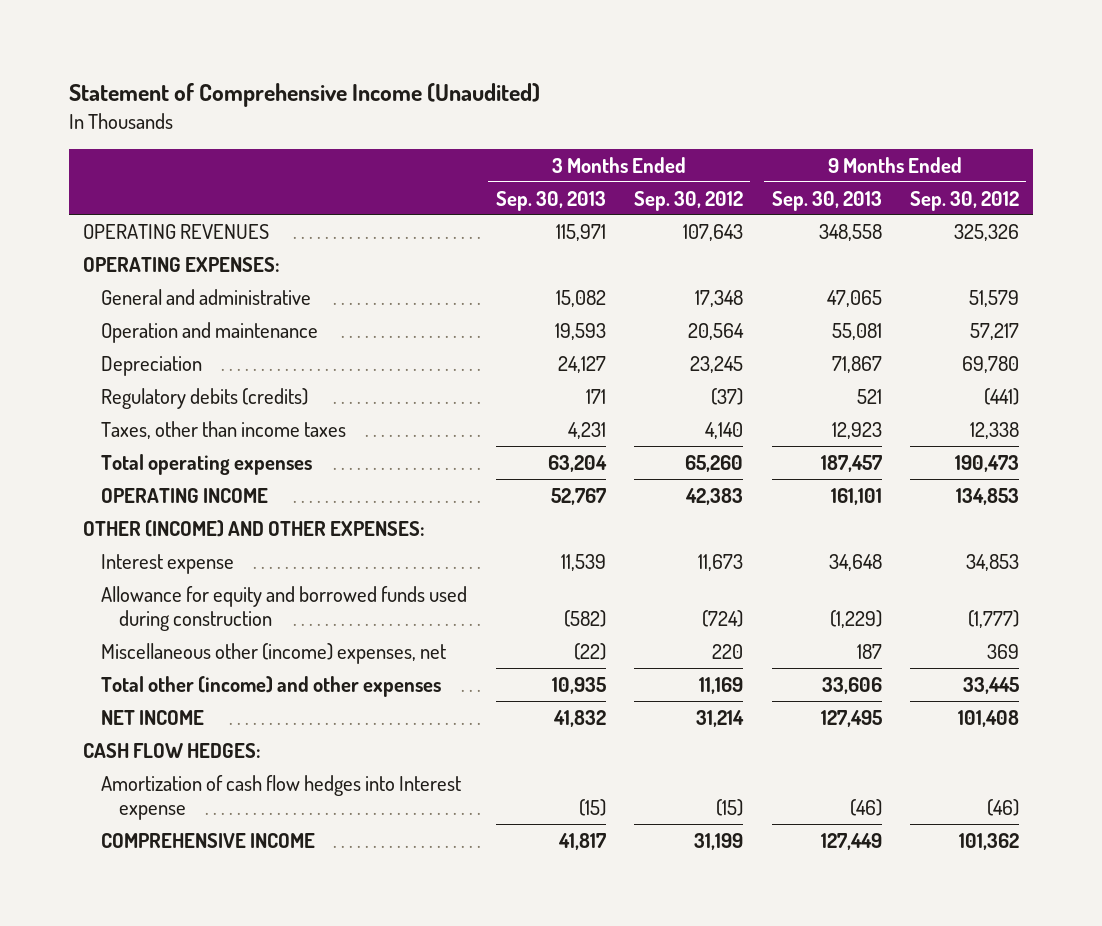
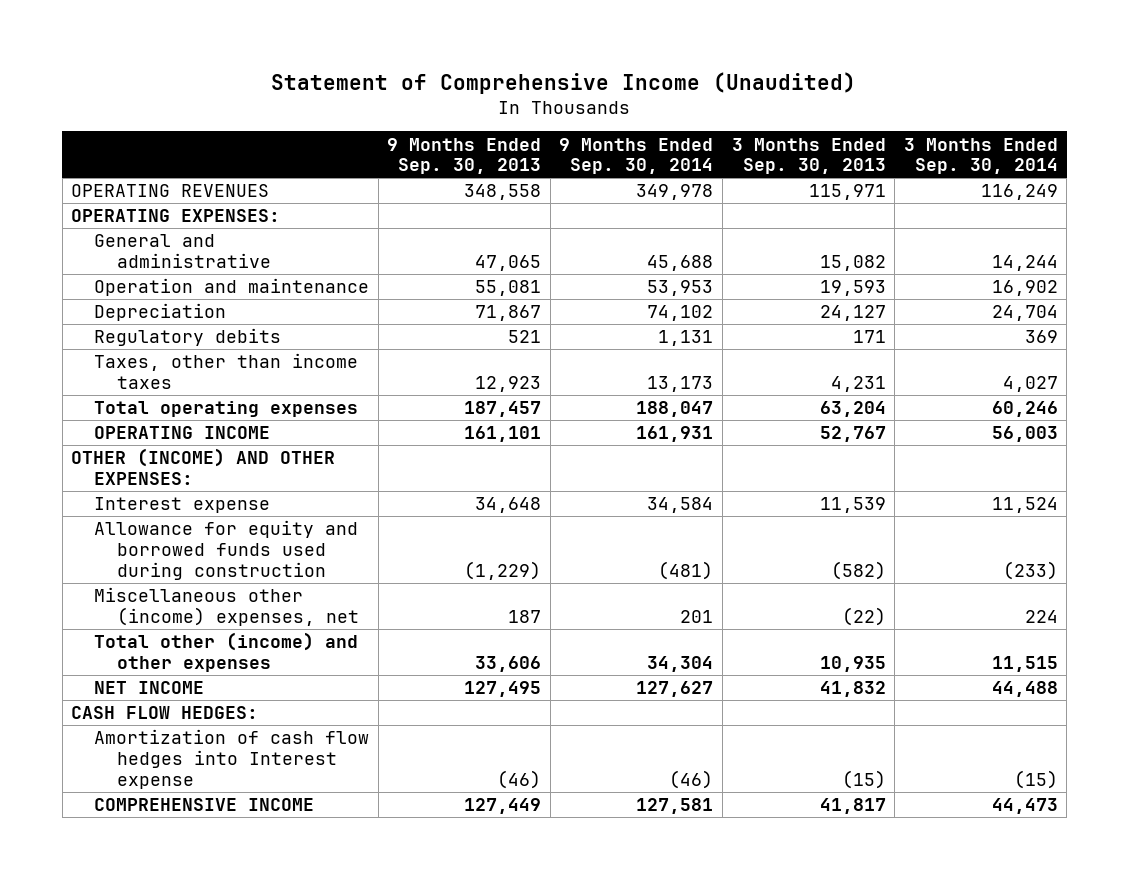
[634,190,744,211] Sep. 30, 2012 -> none
[910,190,1020,211] Sep. 30, 2012 -> none
none -> [559,137,714,175] 9 Months Ended Sep. 30, 2014
none -> [903,137,1058,175] 3 Months Ended Sep. 30, 2014
[101,387,309,409] Regulatory debits (credits) -> [94,328,282,347] Regulatory debits

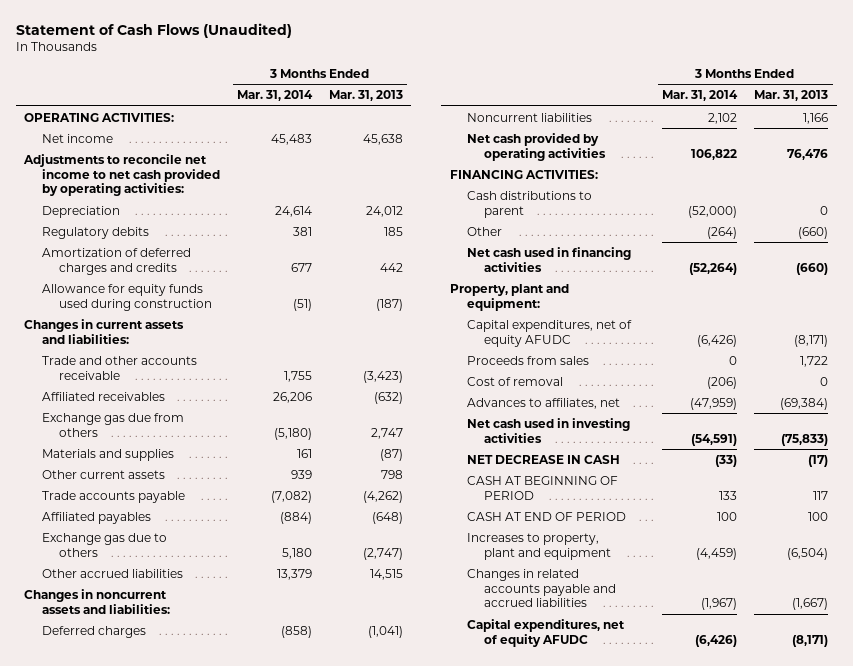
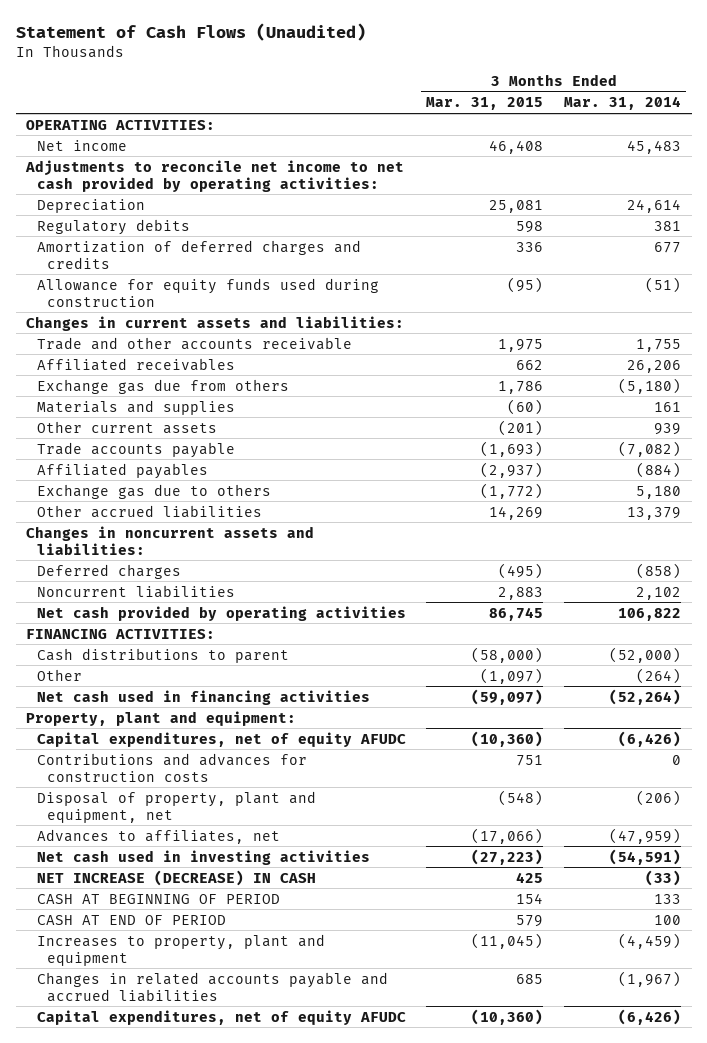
[328,90,403,102] Mar. 31, 2013 -> none
none -> [426,97,544,111] Mar. 31, 2015
[467,355,590,365] Proceeds from sales -> none
[467,376,564,386] Cost of removal -> none
none -> [36,752,307,782] Contributions and advances for construction costs
none -> [36,790,316,823] Disposal of property, plant and equipment, net
[467,454,621,464] NET DECREASE IN CASH -> [36,869,316,886] NET INCREASE (DECREASE) IN CASH

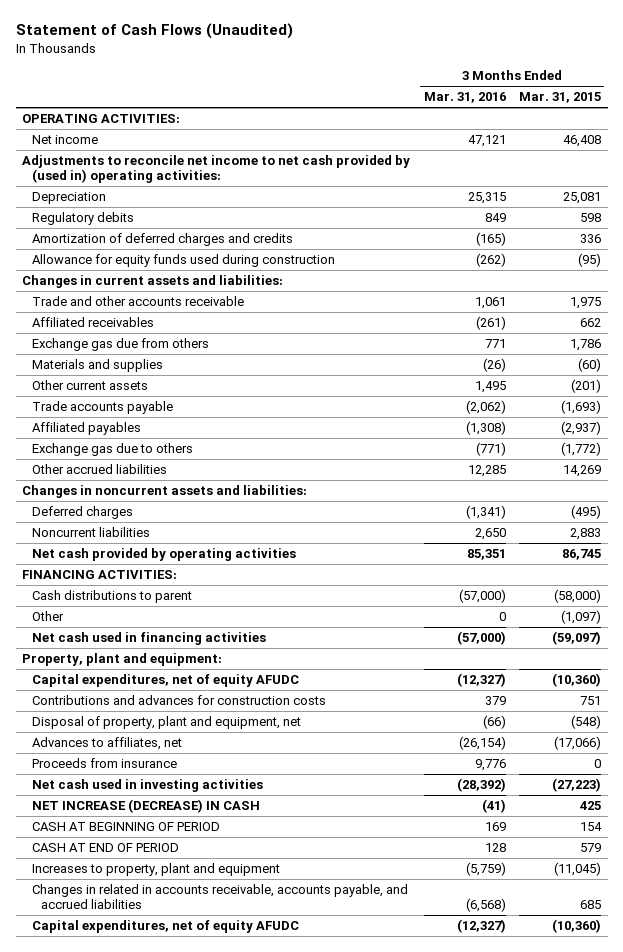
[564,96,682,111] Mar. 31, 2014 -> none
none -> [423,92,506,104] Mar. 31, 2016
[24,159,404,192] Adjustments to reconcile net income to net cash provided by operating activities: -> [22,154,411,184] Adjustments to reconcile net income to net cash provided by (used in) operating activities:
none -> [31,757,177,768] Proceeds from insurance
[36,971,388,1002] Changes in related accounts payable and accrued liabilities -> [31,883,408,910] Changes in related in accounts receivable, accounts payable, and accrued liabilities

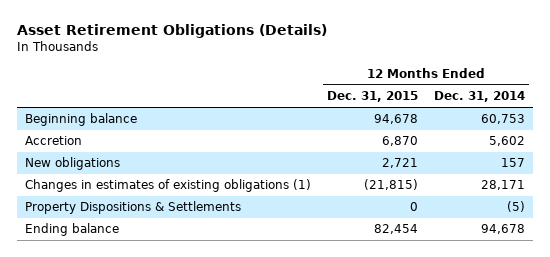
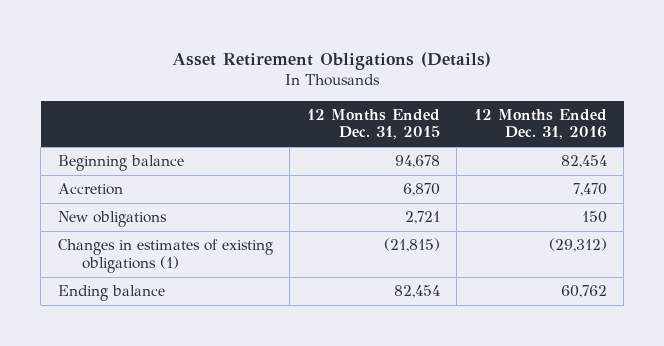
[434,91,526,103] Dec. 31, 2014 -> none
none -> [473,108,607,140] 12 Months Ended Dec. 31, 2016
[24,201,241,215] Property Dispositions & Settlements -> none

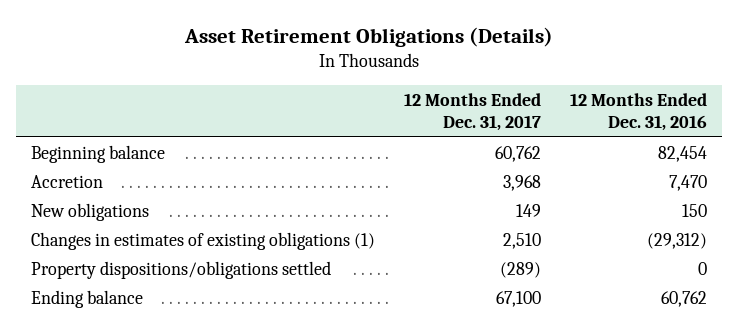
[306,108,440,140] 12 Months Ended Dec. 31, 2015 -> none
none -> [403,92,541,132] 12 Months Ended Dec. 31, 2017
none -> [30,260,331,279] Property dispositions/obligations settled

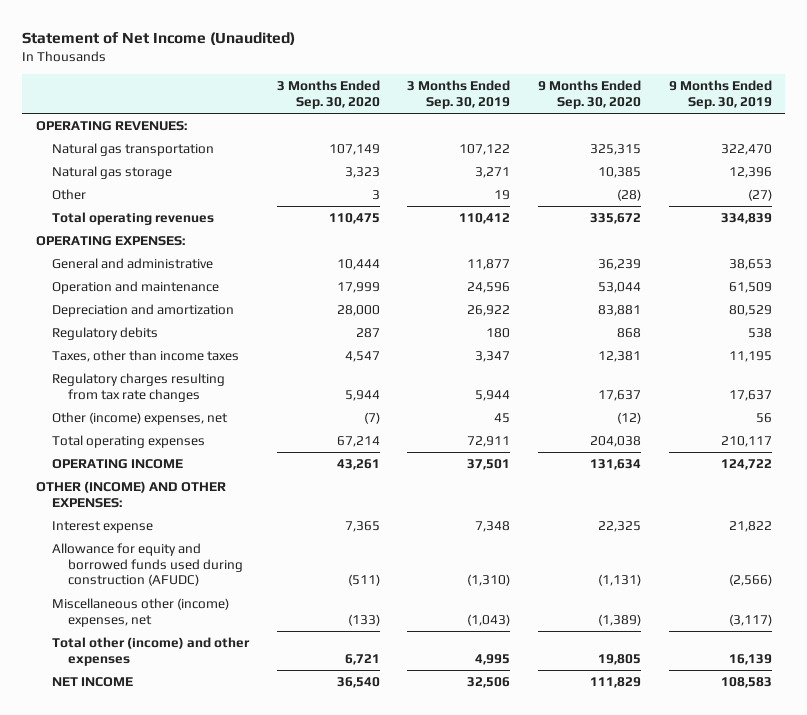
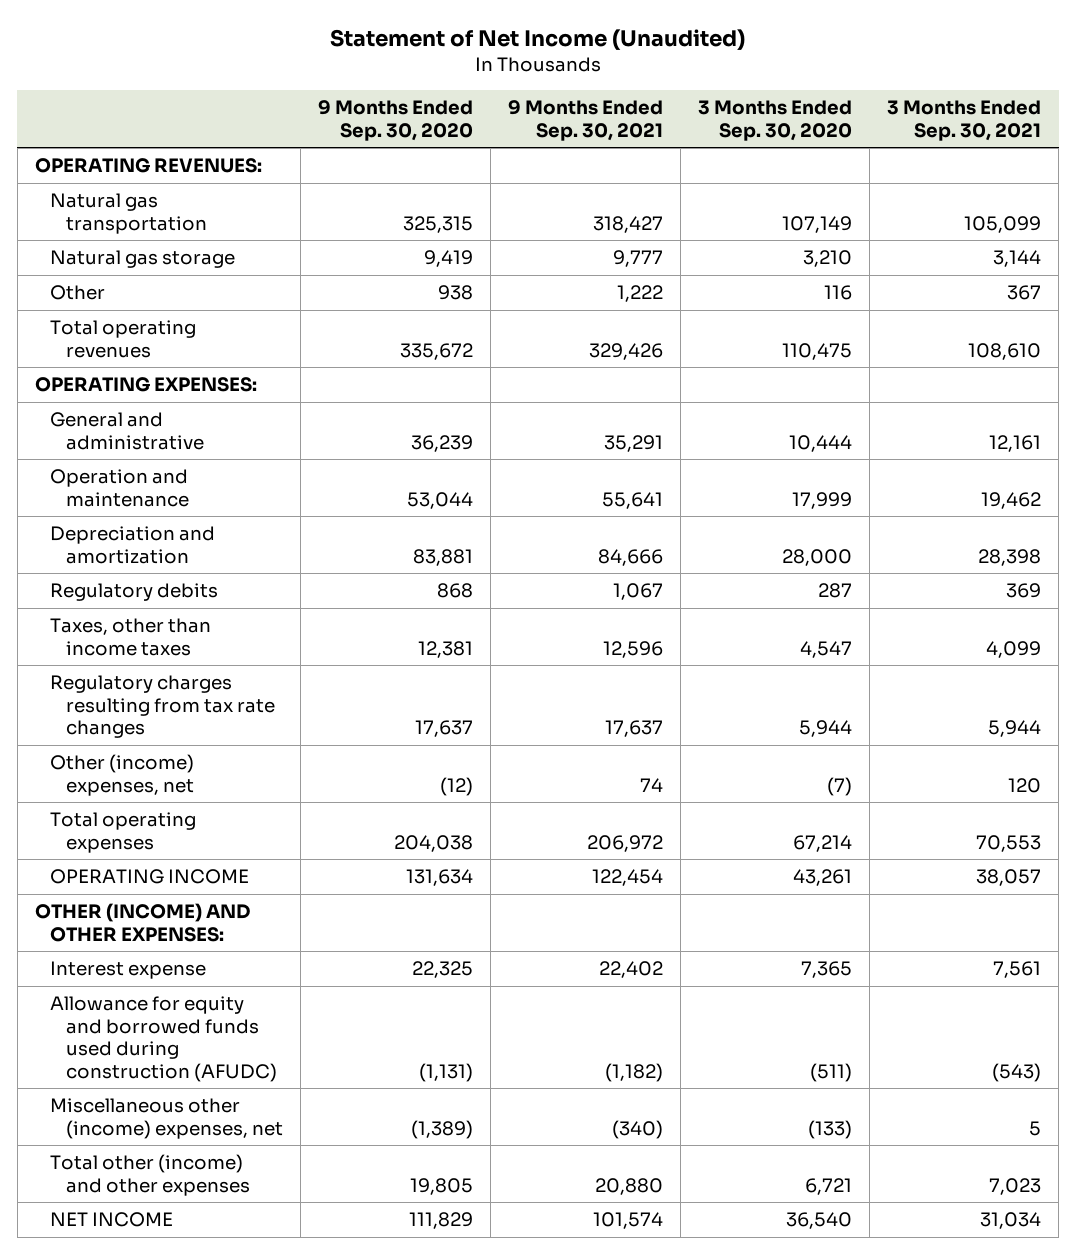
[407,80,511,110] 3 Months Ended Sep. 30, 2019 -> none
[668,80,772,110] 9 Months Ended Sep. 30, 2019 -> none
none -> [507,100,663,141] 9 Months Ended Sep. 30, 2021
none -> [887,100,1042,141] 3 Months Ended Sep. 30, 2021
[344,167,380,179] 3,323 -> [803,250,853,268] 3,210
[597,167,641,179] 10,385 -> [423,250,473,268] 9,419
[371,190,380,201] 3 -> [824,285,853,301] 116
[616,189,641,202] (28) -> [437,285,473,301] 938

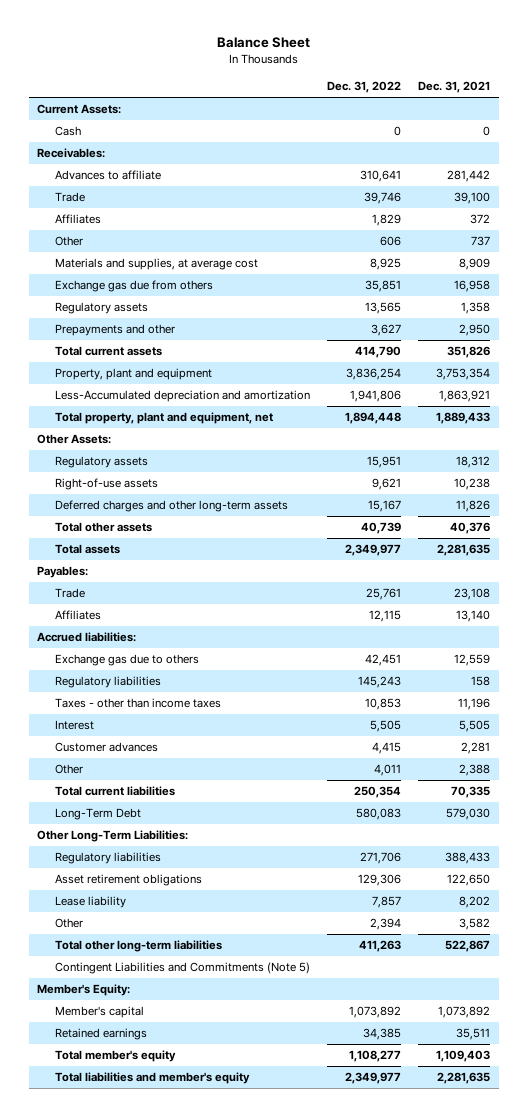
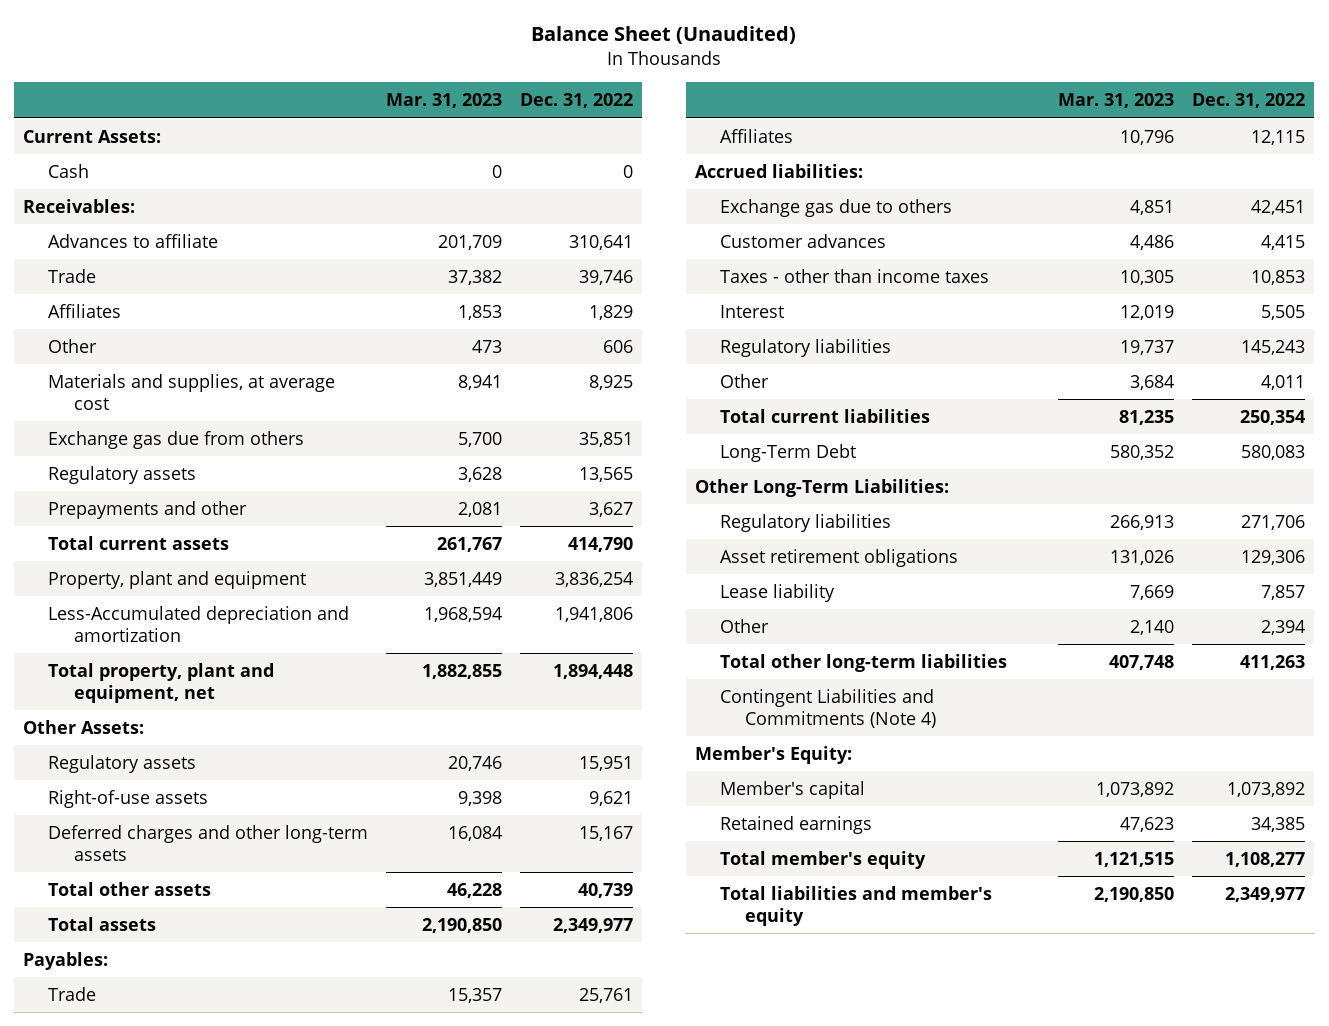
[216,37,310,49] Balance Sheet -> [531,26,797,45] Balance Sheet (Unaudited)
[418,81,491,94] Dec. 31, 2021 -> none
none -> [386,93,503,109] Mar. 31, 2023
[55,742,159,753] Customer advances -> [720,233,887,248] Customer advances
[55,676,162,689] Regulatory liabilities -> [720,338,892,357] Regulatory liabilities
[55,962,311,975] Contingent Liabilities and Commitments (Note 5) -> [720,688,937,728] Contingent Liabilities and Commitments (Note 4)

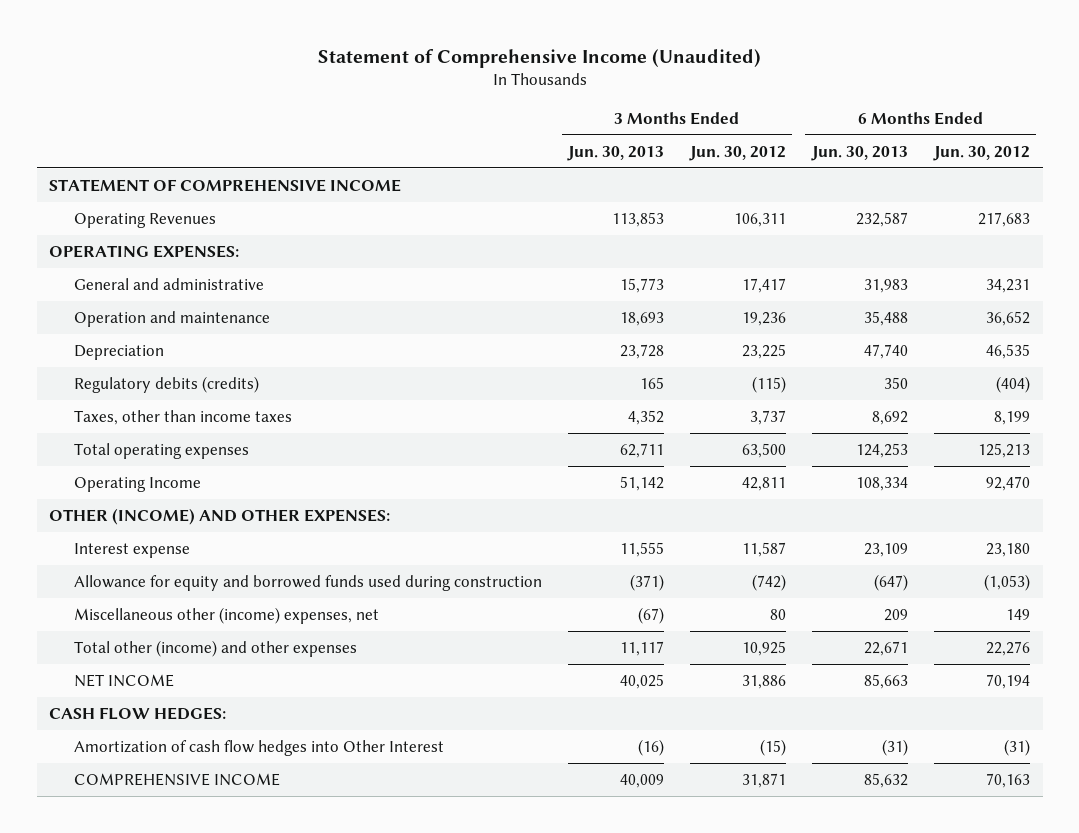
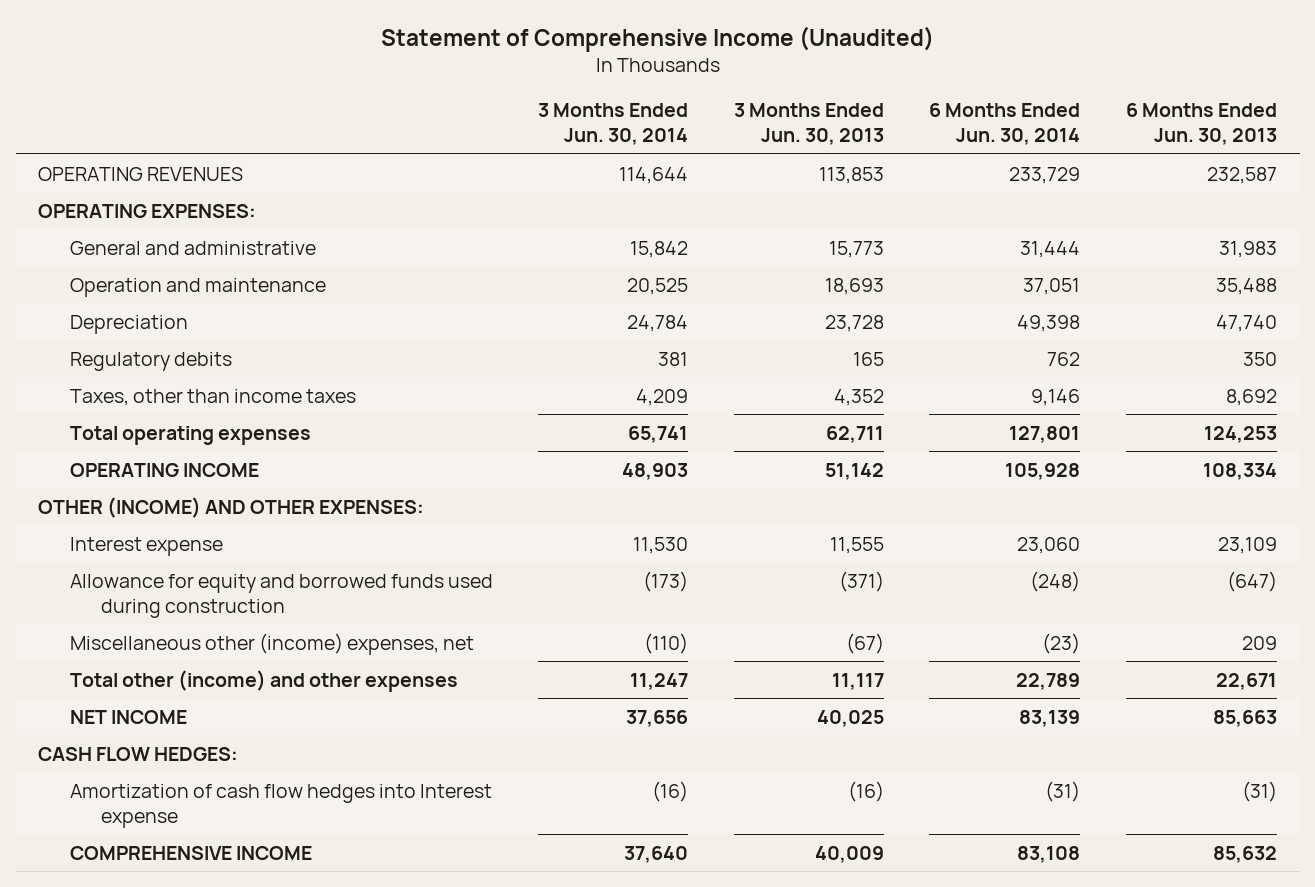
[688,145,786,161] Jun. 30, 2012 -> none
[932,145,1030,161] Jun. 30, 2012 -> none
none -> [538,103,689,146] 3 Months Ended Jun. 30, 2014
none -> [929,103,1081,146] 6 Months Ended Jun. 30, 2014
[49,178,402,192] STATEMENT OF COMPREHENSIVE INCOME -> none
[74,212,217,228] Operating Revenues -> [38,166,244,181] OPERATING REVENUES
[74,375,260,393] Regulatory debits (credits) -> [69,351,232,371] Regulatory debits
[74,476,202,492] Operating Income -> [69,462,259,477] OPERATING INCOME
[74,739,445,756] Amortization of cash flow hedges into Other Interest -> [69,783,492,828] Amortization of cash flow hedges into Interest expense

